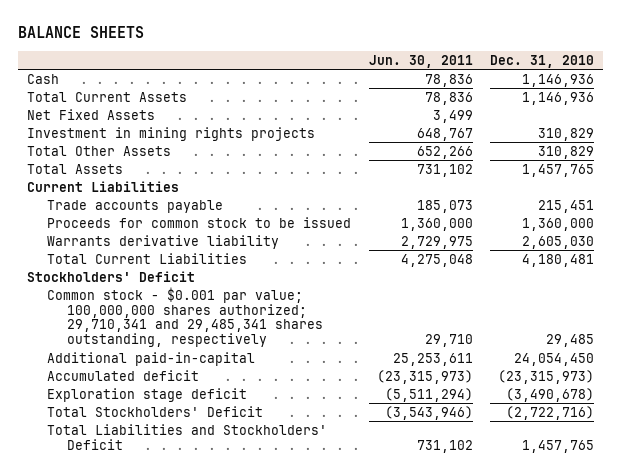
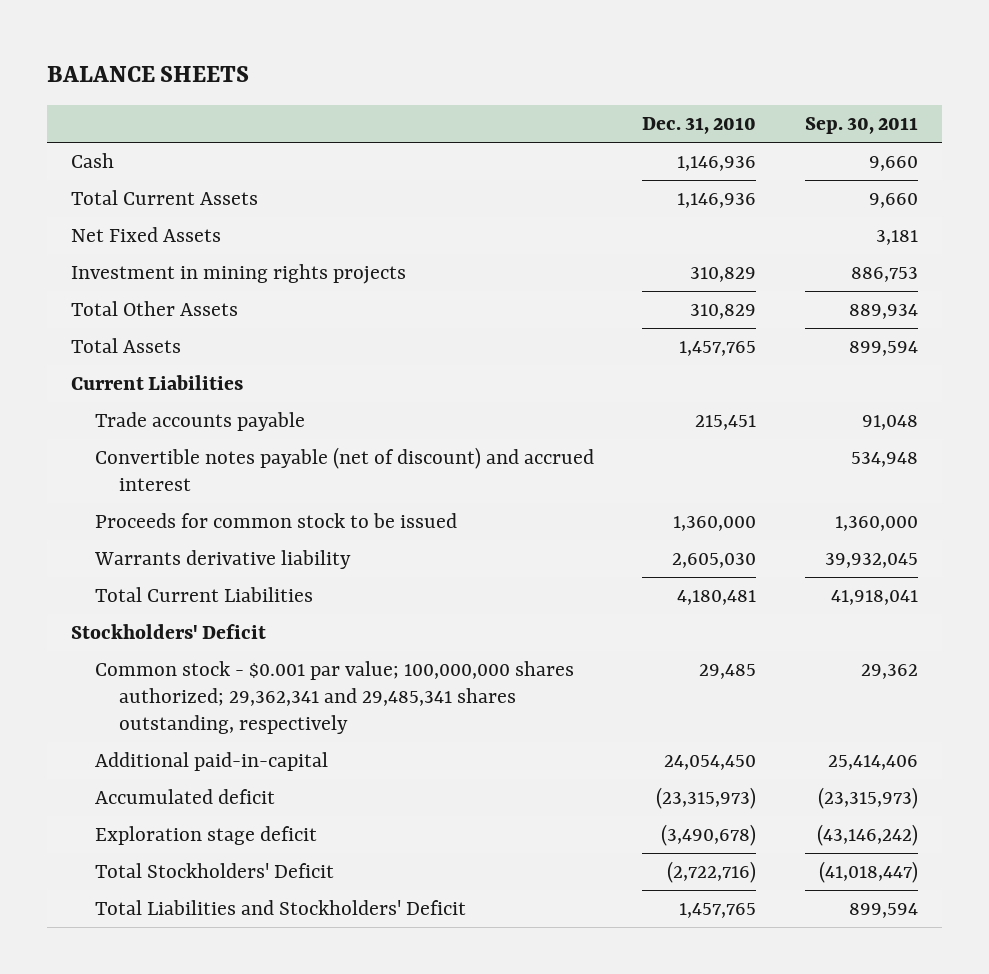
[368,54,473,68] Jun. 30, 2011 -> none
none -> [804,117,918,135] Sep. 30, 2011
none -> [94,446,594,491] Convertible notes payable (net of discount) and accrued interest
[47,286,324,348] Common stock - $0.001 par value; 100,000,000 shares authorized; 29,710,341 and 29,485,341 shares outstanding, respectively -> [94,660,574,734] Common stock - $0.001 par value; 100,000,000 shares authorized; 29,362,341 and 29,485,341 shares outstanding, respectively

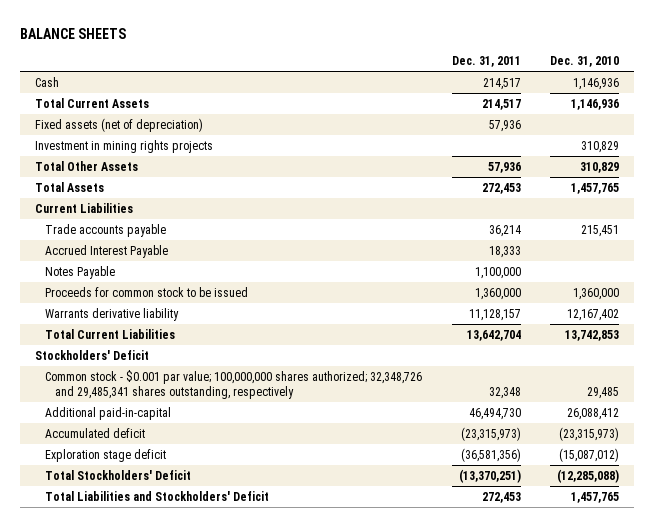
[804,117,918,135] Sep. 30, 2011 -> none
none -> [451,56,521,68] Dec. 31, 2011
[70,226,221,242] Net Fixed Assets -> [34,117,203,132] Fixed assets (net of depreciation)
none -> [44,244,168,258] Accrued Interest Payable
[94,446,594,491] Convertible notes payable (net of discount) and accrued interest -> [44,265,115,279] Notes Payable
[672,552,757,568] 2,605,030 -> [567,308,620,321] 12,167,402
[677,589,757,605] 4,180,481 -> [565,329,620,341] 13,742,853
[94,660,574,734] Common stock - $0.001 par value; 100,000,000 shares authorized; 29,362,341 and 29,485,341 shares outstanding, respectively -> [44,369,422,399] Common stock - $0.001 par value; 100,000,000 shares authorized; 32,348,726 and 29,485,341 shares outstanding, respectively
[664,754,757,770] 24,054,450 -> [567,407,620,420] 26,088,412
[661,823,757,846] (3,490,678) -> [559,447,620,462] (15,087,012)
[667,860,757,883] (2,722,716) -> [557,468,620,483] (12,285,088)

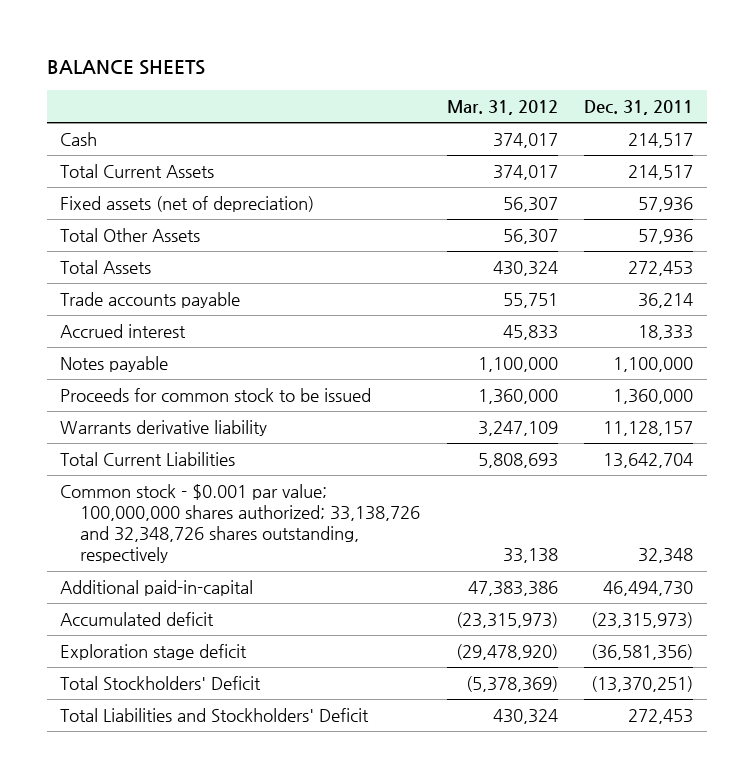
[550,56,620,68] Dec. 31, 2010 -> none
none -> [446,99,558,115] Mar. 31, 2012
[34,139,213,153] Investment in mining rights projects -> none
[34,202,133,213] Current Liabilities -> none
[44,244,168,258] Accrued Interest Payable -> [60,324,187,339] Accrued interest
[44,265,115,279] Notes Payable -> [60,356,169,373] Notes payable
[34,349,149,360] Stockholders' Deficit -> none
[44,369,422,399] Common stock - $0.001 par value; 100,000,000 shares authorized; 32,348,726 and 29,485,341 shares outstanding, respectively -> [60,484,421,564] Common stock - $0.001 par value; 100,000,000 shares authorized; 33,138,726 and 32,348,726 shares outstanding, respectively

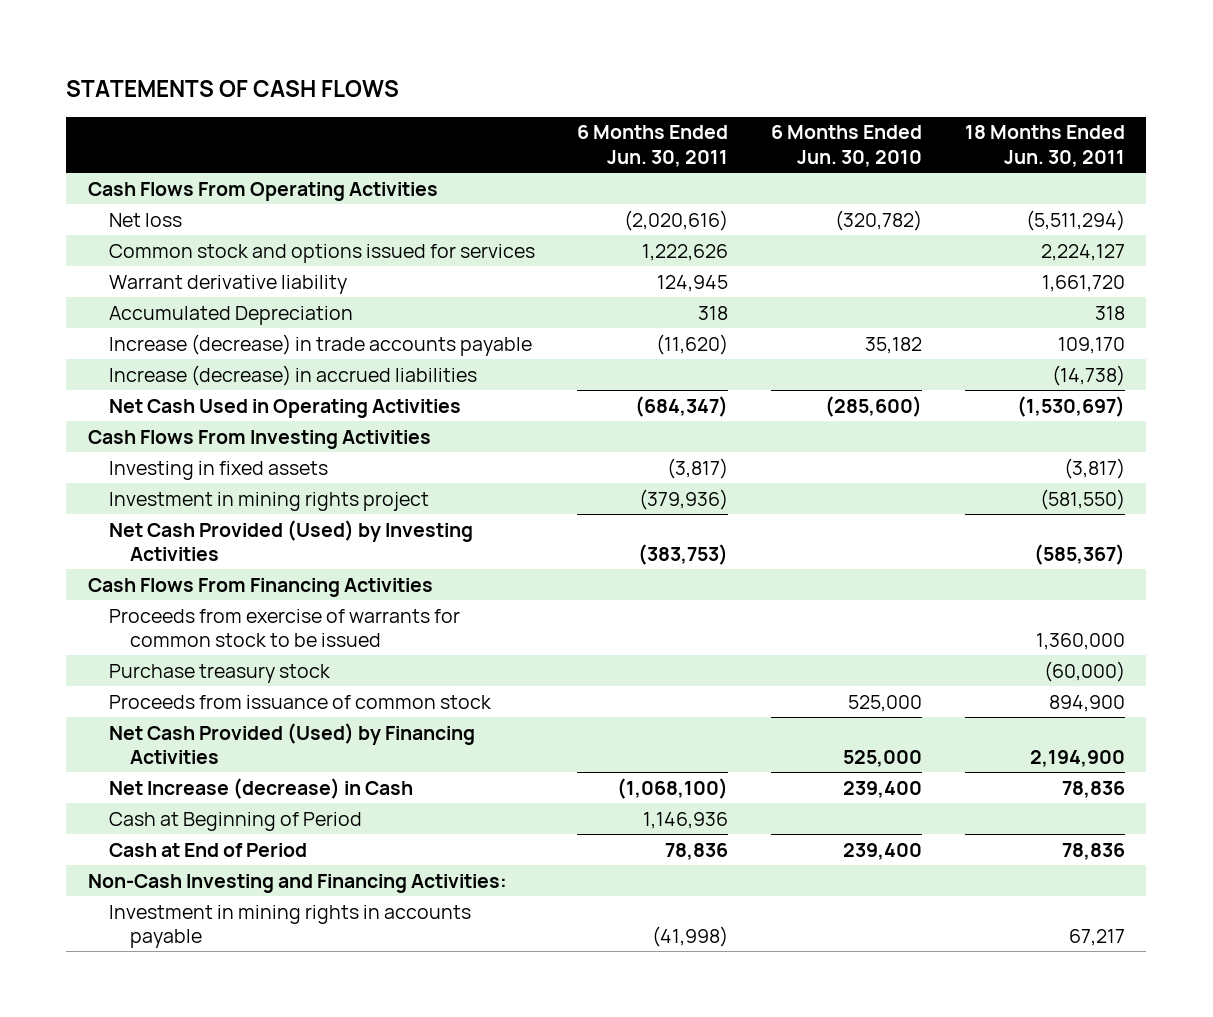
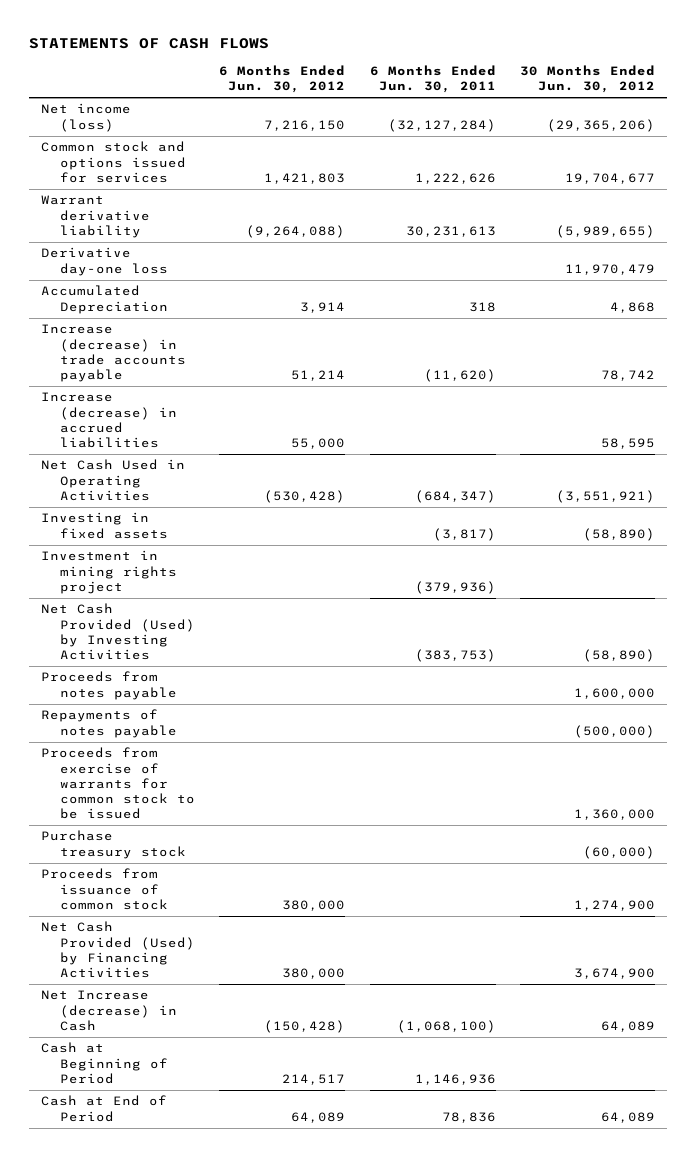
[771,125,923,167] 6 Months Ended Jun. 30, 2010 -> none
[964,125,1125,167] 18 Months Ended Jun. 30, 2011 -> none
none -> [219,65,346,94] 6 Months Ended Jun. 30, 2012
none -> [520,65,656,94] 30 Months Ended Jun. 30, 2012
[87,181,438,201] Cash Flows From Operating Activities -> none
[108,212,182,227] Net loss -> [41,103,132,132] Net income (loss)
[624,209,729,231] (2,020,616) -> [387,118,496,132] (32,127,284)
[657,274,729,292] 124,945 -> [405,225,496,237] 30,231,613
none -> [41,247,168,276] Derivative day-one loss
[87,429,431,449] Cash Flows From Investing Activities -> none
[87,577,433,597] Cash Flows From Financing Activities -> none
none -> [41,671,177,700] Proceeds from notes payable
none -> [41,709,177,738] Repayments of notes payable
[87,873,507,893] Non-Cash Investing and Financing Activities: -> none
[108,904,471,949] Investment in mining rights in accounts payable -> none

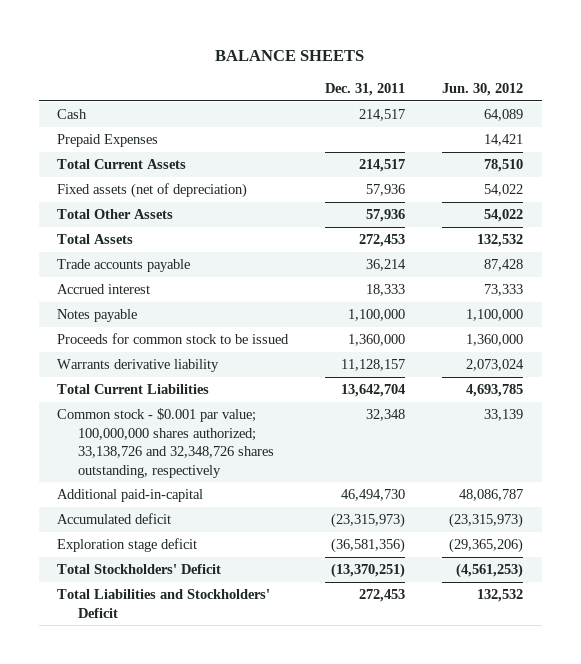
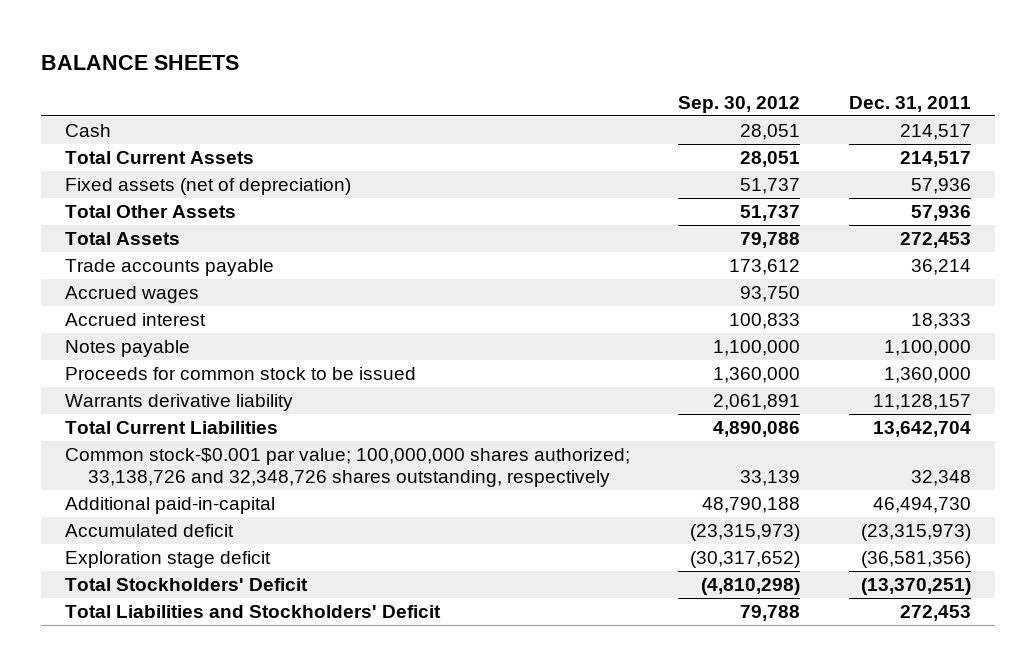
[442,82,524,96] Jun. 30, 2012 -> none
none -> [678,95,801,113] Sep. 30, 2012
[57,134,159,148] Prepaid Expenses -> none
none -> [64,286,199,304] Accrued wages
[57,408,275,478] Common stock - $0.001 par value; 100,000,000 shares authorized; 33,138,726 and 32,348,726 shares outstanding, respectively -> [64,448,630,487] Common stock-$0.001 par value; 100,000,000 shares authorized; 33,138,726 and 32,348,726 shares outstanding, respectively

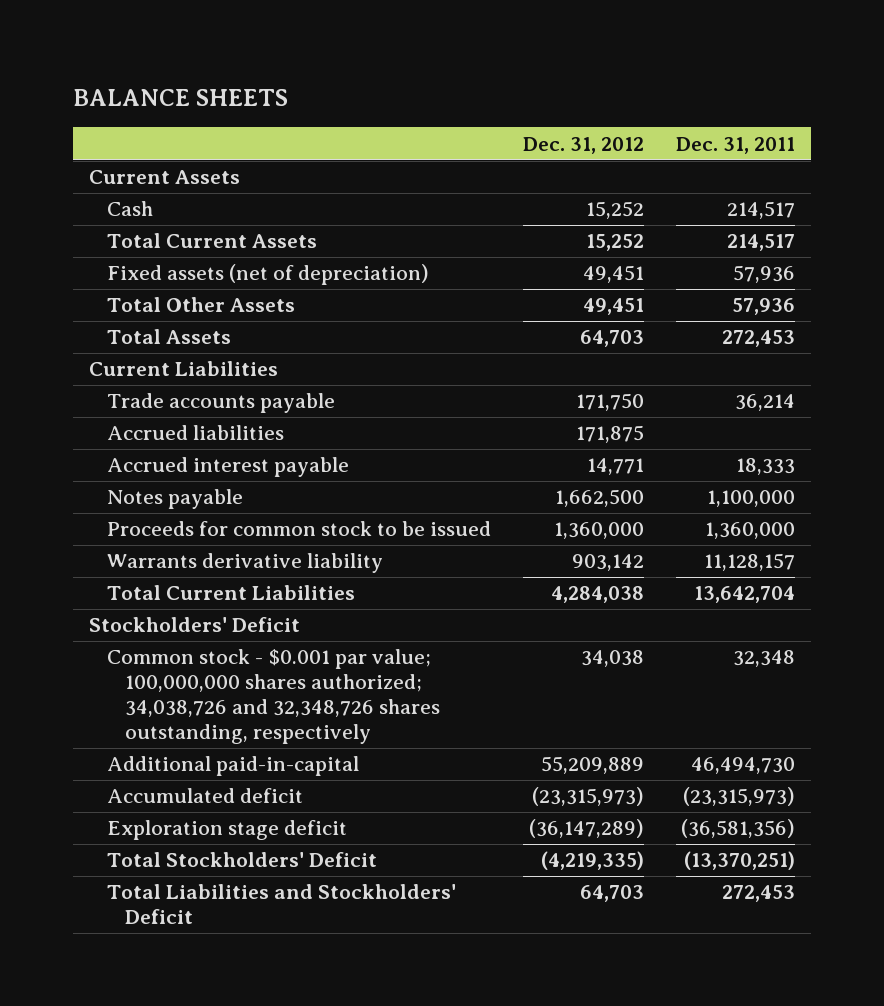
[678,95,801,113] Sep. 30, 2012 -> none
none -> [523,136,645,154] Dec. 31, 2012
none -> [89,170,241,185] Current Assets
none -> [89,361,279,377] Current Liabilities
[64,286,199,304] Accrued wages -> none
none -> [107,425,285,441] Accrued liabilities
[64,313,206,327] Accrued interest -> [107,457,350,478] Accrued interest payable
none -> [89,617,301,633] Stockholders' Deficit
[64,448,630,487] Common stock-$0.001 par value; 100,000,000 shares authorized; 33,138,726 and 32,348,726 shares outstanding, respectively -> [107,649,441,744] Common stock - $0.001 par value; 100,000,000 shares authorized; 34,038,726 and 32,348,726 shares outstanding, respectively

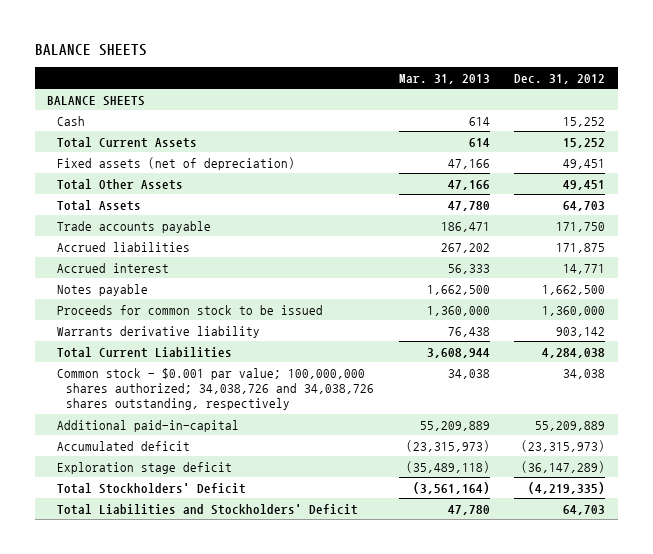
[675,136,795,154] Dec. 31, 2011 -> none
none -> [398,73,490,84] Mar. 31, 2013
[89,170,241,185] Current Assets -> none
none -> [47,95,146,106] BALANCE SHEETS
[89,361,279,377] Current Liabilities -> none
[107,457,350,478] Accrued interest payable -> [56,262,169,273] Accrued interest
[89,617,301,633] Stockholders' Deficit -> none
[107,649,441,744] Common stock - $0.001 par value; 100,000,000 shares authorized; 34,038,726 and 32,348,726 shares outstanding, respectively -> [56,367,375,411] Common stock - $0.001 par value; 100,000,000 shares authorized; 34,038,726 and 34,038,726 shares outstanding, respectively

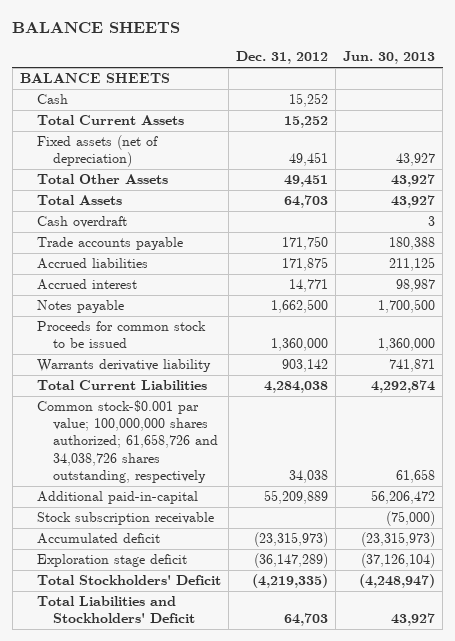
[398,73,490,84] Mar. 31, 2013 -> none
none -> [342,51,435,65] Jun. 30, 2013
none -> [36,215,127,228] Cash overdraft
[56,367,375,411] Common stock - $0.001 par value; 100,000,000 shares authorized; 34,038,726 and 34,038,726 shares outstanding, respectively -> [36,399,219,483] Common stock-$0.001 par value; 100,000,000 shares authorized; 61,658,726 and 34,038,726 shares outstanding, respectively
none -> [36,511,214,525] Stock subscription receivable

